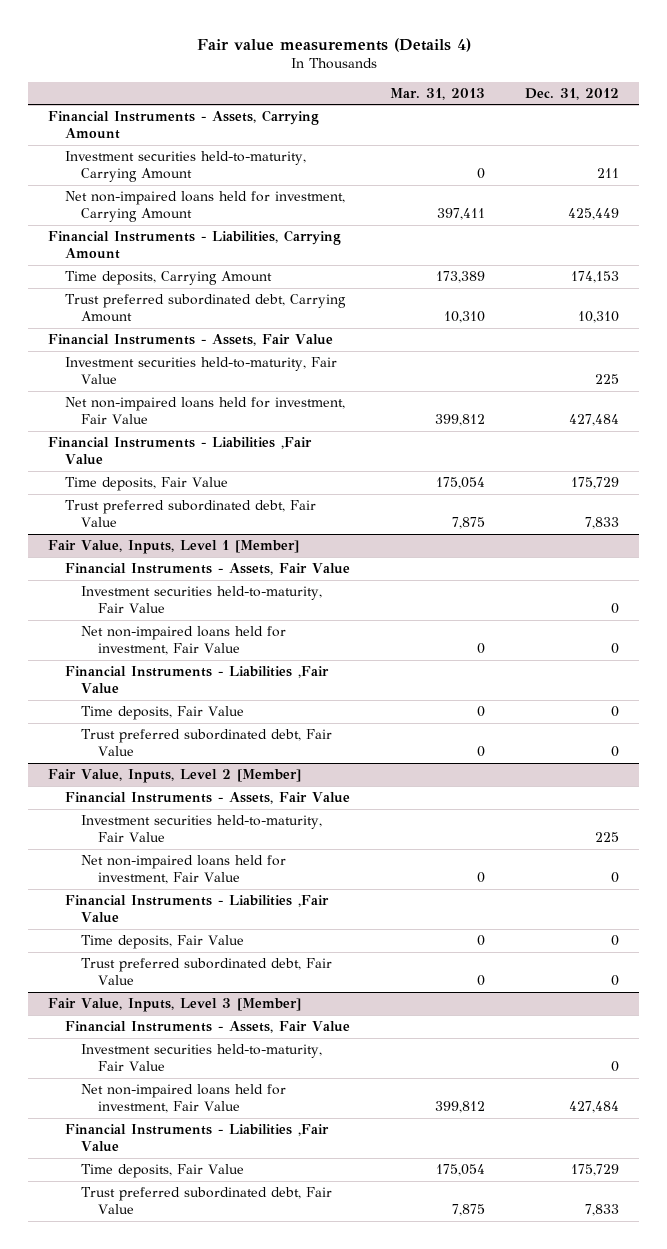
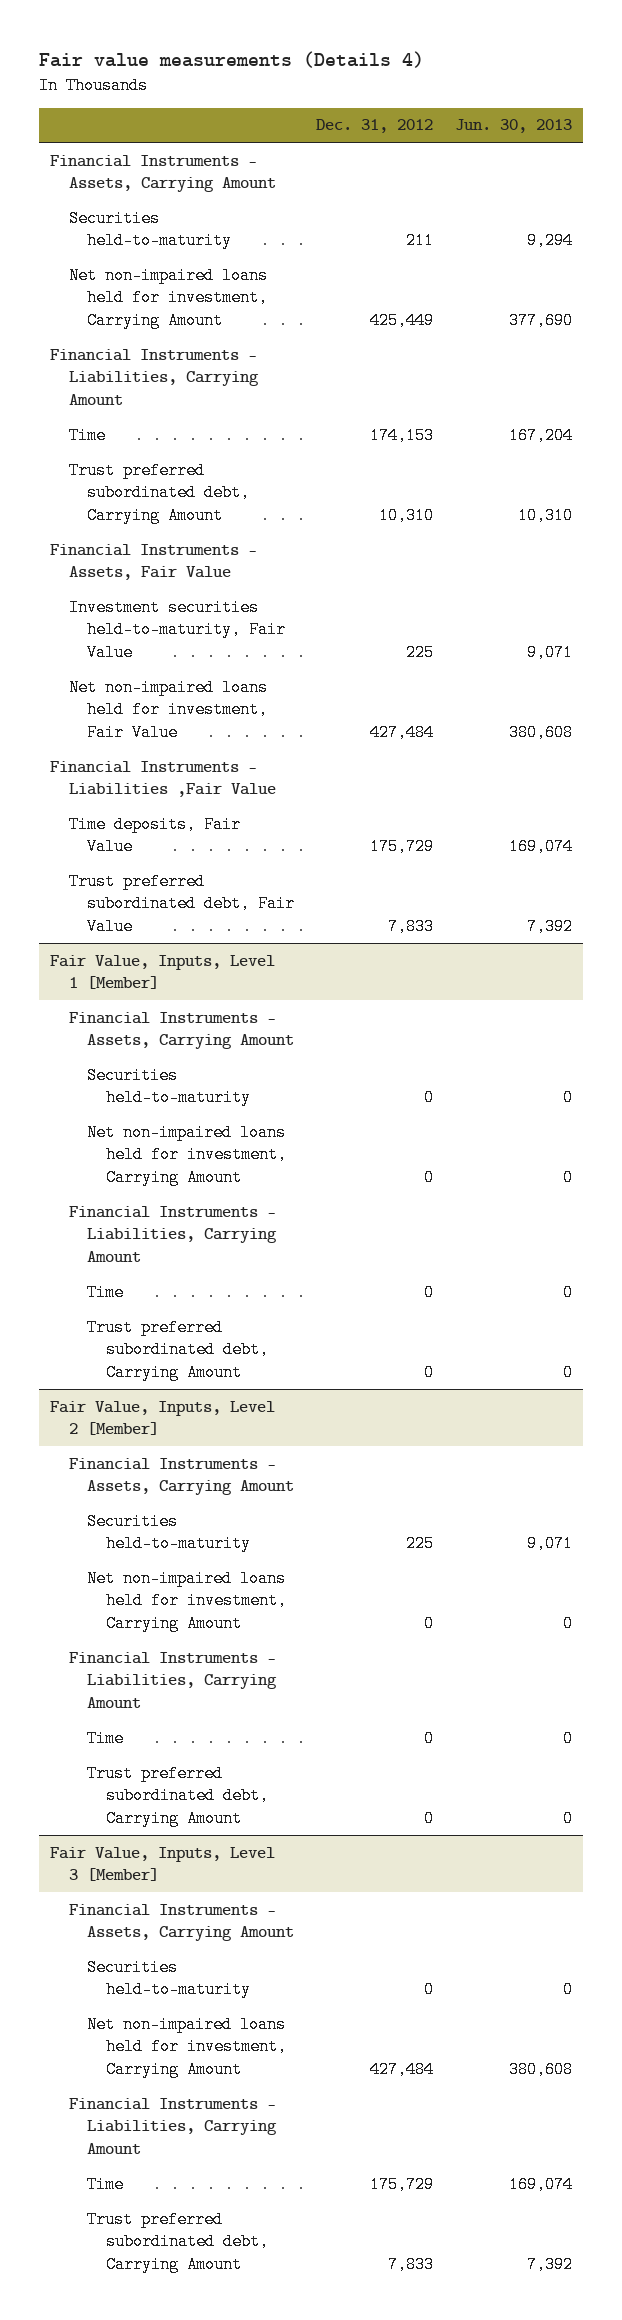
[389,87,485,100] Mar. 31, 2013 -> none
none -> [455,119,573,134] Jun. 30, 2013
[64,151,306,183] Investment securities held-to-maturity, Carrying Amount -> [68,209,233,250] Securities held-to-maturity
[64,271,272,286] Time deposits, Carrying Amount -> [68,426,106,444] Time
[64,563,350,576] Financial Instruments - Assets, Fair Value -> none
[64,666,329,695] Financial Instruments - Liabilities ,Fair Value -> none
[81,706,245,721] Time deposits, Fair Value -> none
none -> [68,1011,295,1050] Financial Instruments - Assets, Carrying Amount
[81,586,323,614] Investment securities held-to-maturity, Fair Value -> [87,1066,252,1107] Securities held-to-maturity
[81,626,287,656] Net non-impaired loans held for investment, Fair Value -> [87,1123,288,1187] Net non-impaired loans held for investment, Carrying Amount
none -> [68,1205,278,1263] Financial Instruments - Liabilities, Carrying Amount
none -> [87,1283,125,1301] Time
[81,729,333,757] Trust preferred subordinated debt, Fair Value -> [87,1318,270,1382] Trust preferred subordinated debt, Carrying Amount
[64,792,350,805] Financial Instruments - Assets, Fair Value -> none
[64,895,329,924] Financial Instruments - Liabilities ,Fair Value -> none
[81,935,245,950] Time deposits, Fair Value -> none
none -> [68,1457,295,1496] Financial Instruments - Assets, Carrying Amount
[81,815,323,843] Investment securities held-to-maturity, Fair Value -> [87,1512,252,1553] Securities held-to-maturity
[81,855,287,885] Net non-impaired loans held for investment, Fair Value -> [87,1569,288,1633] Net non-impaired loans held for investment, Carrying Amount
none -> [68,1651,278,1709] Financial Instruments - Liabilities, Carrying Amount
none -> [87,1729,125,1747] Time
[81,958,333,986] Trust preferred subordinated debt, Fair Value -> [87,1764,270,1828] Trust preferred subordinated debt, Carrying Amount
[64,1021,350,1034] Financial Instruments - Assets, Fair Value -> none
[64,1124,329,1153] Financial Instruments - Liabilities ,Fair Value -> none
none -> [68,1903,295,1942] Financial Instruments - Assets, Carrying Amount
[81,1044,323,1072] Investment securities held-to-maturity, Fair Value -> [87,1958,252,1999] Securities held-to-maturity
[81,1084,287,1114] Net non-impaired loans held for investment, Fair Value -> [87,2015,288,2079] Net non-impaired loans held for investment, Carrying Amount
none -> [68,2097,278,2155] Financial Instruments - Liabilities, Carrying Amount
[81,1164,245,1179] Time deposits, Fair Value -> [87,2175,125,2193] Time
[81,1187,333,1215] Trust preferred subordinated debt, Fair Value -> [87,2210,270,2274] Trust preferred subordinated debt, Carrying Amount

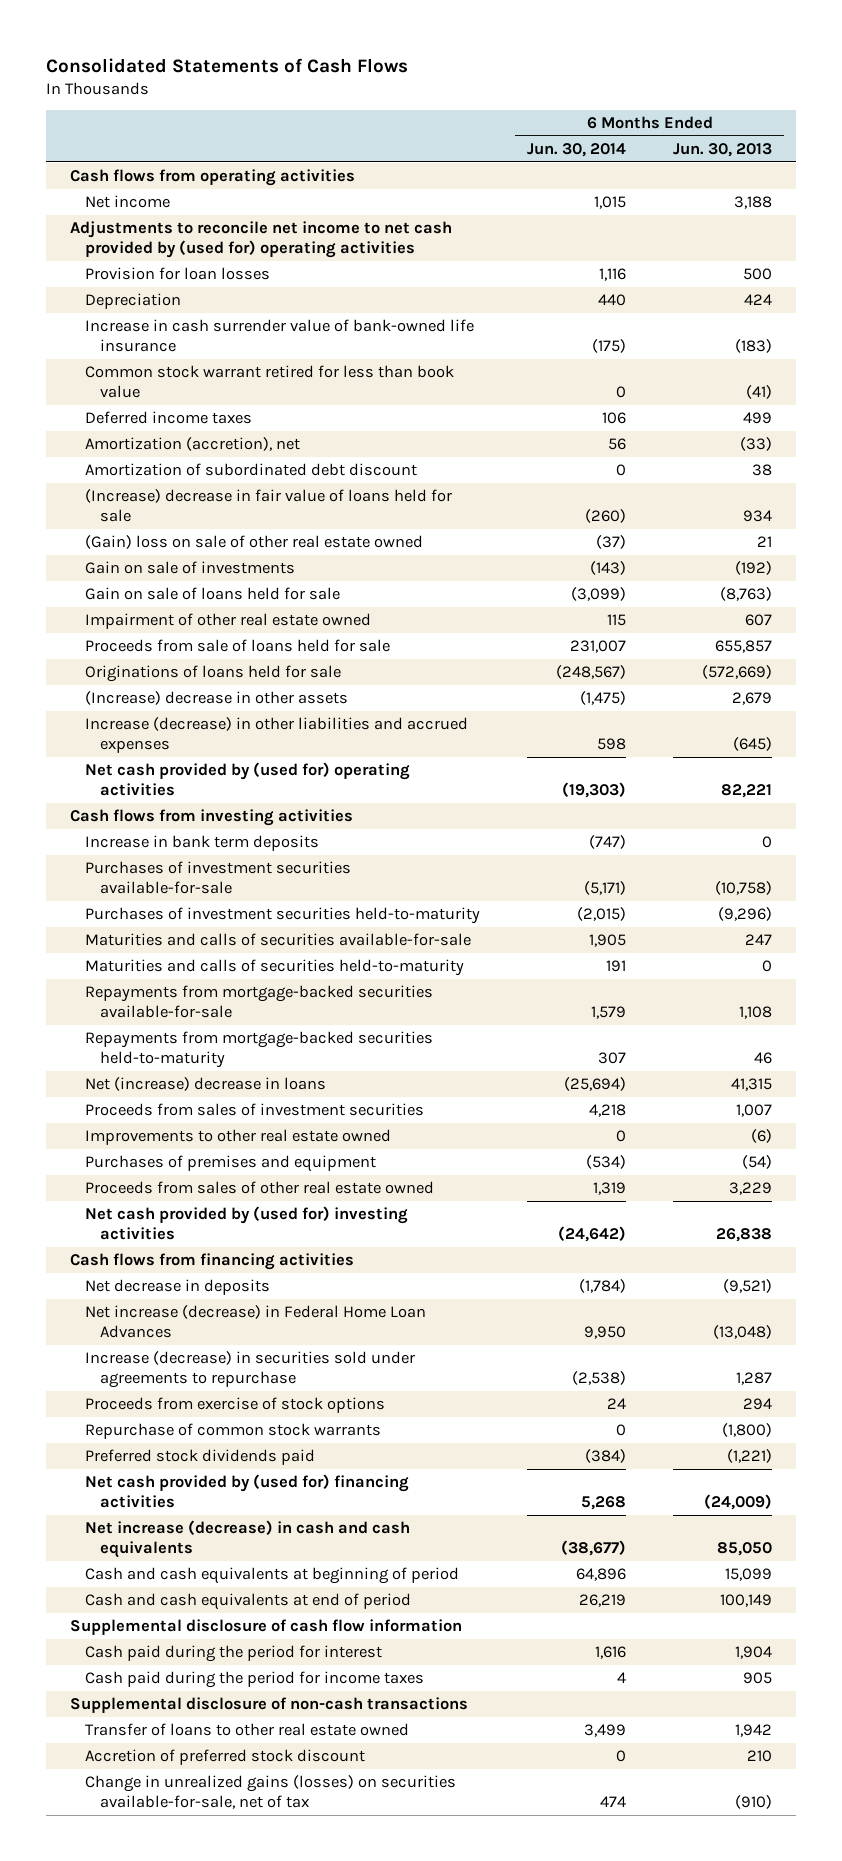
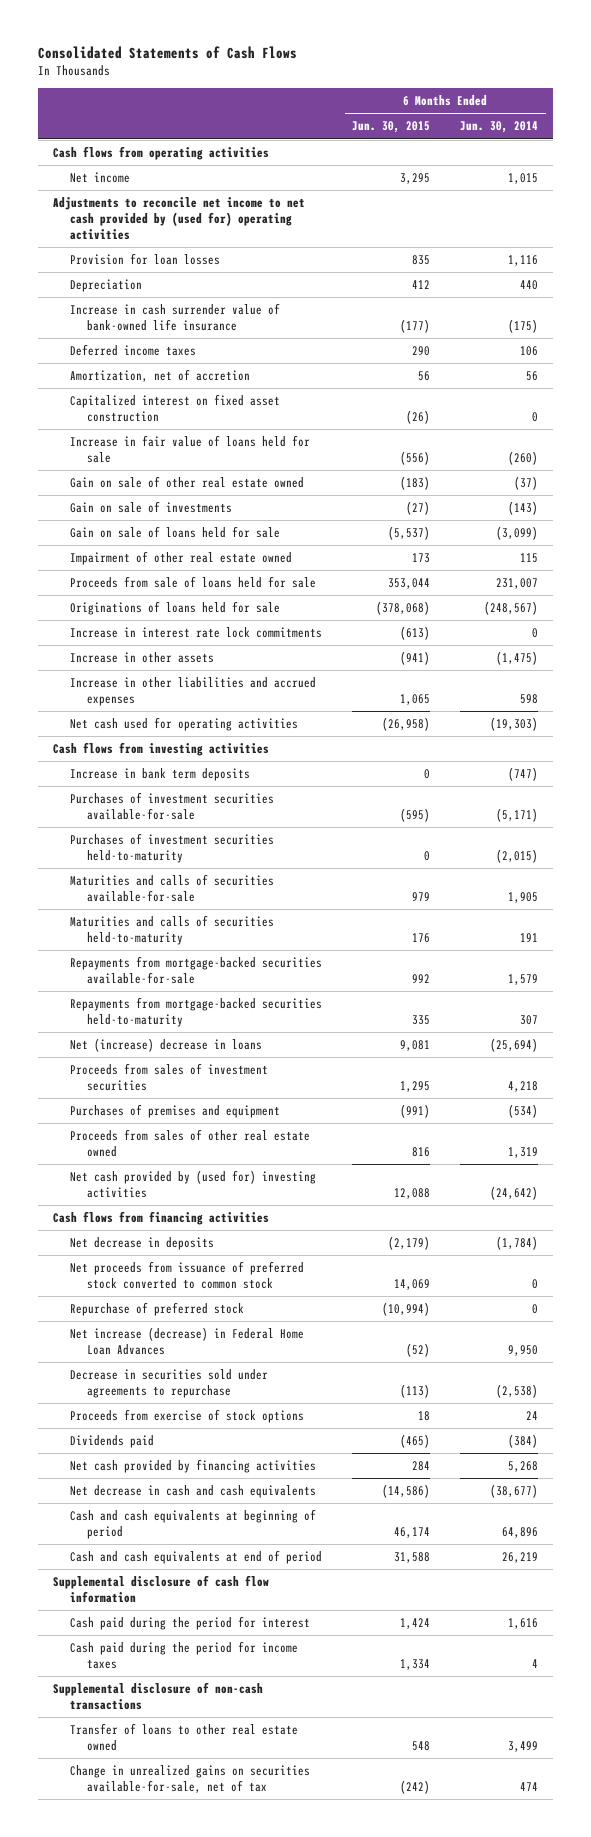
[673,142,773,157] Jun. 30, 2013 -> none
none -> [352,121,431,134] Jun. 30, 2015
[84,364,454,399] Common stock warrant retired for less than book value -> none
[84,462,417,476] Amortization of subordinated debt discount -> none
[84,436,300,451] Amortization (accretion), net -> [69,369,250,383] Amortization, net of accretion
none -> [69,394,280,423] Capitalized interest on fixed asset construction
[84,488,452,523] (Increase) decrease in fair value of loans held for sale -> [69,435,310,464] Increase in fair value of loans held for sale
[84,534,423,549] (Gain) loss on sale of other real estate owned -> [69,476,304,489] Gain on sale of other real estate owned
none -> [69,627,322,639] Increase in interest rate lock commitments
[84,690,348,705] (Increase) decrease in other assets -> [69,652,214,664] Increase in other assets
[84,716,468,754] Increase (decrease) in other liabilities and accrued expenses -> [69,677,316,707] Increase in other liabilities and accrued expenses
[84,761,410,797] Net cash provided by (used for) operating activities -> [69,717,298,732] Net cash used for operating activities
[84,1128,391,1145] Improvements to other real estate owned -> none
none -> [69,1261,304,1290] Net proceeds from issuance of preferred stock converted to common stock
none -> [69,1302,244,1317] Repurchase of preferred stock
[84,1350,415,1389] Increase (decrease) in securities sold under agreements to repurchase -> [69,1369,268,1399] Decrease in securities sold under agreements to repurchase
[84,1422,381,1439] Repurchase of common stock warrants -> none
[84,1448,315,1465] Preferred stock dividends paid -> [69,1435,154,1449] Dividends paid
[84,1473,409,1509] Net cash provided by (used for) financing activities -> [69,1459,316,1474] Net cash provided by financing activities
[84,1519,410,1559] Net increase (decrease) in cash and cash equivalents -> [69,1485,316,1499] Net decrease in cash and cash equivalents
[84,1748,365,1765] Accretion of preferred stock discount -> none
[84,1774,456,1810] Change in unrealized gains (losses) on securities available-for-sale, net of tax -> [69,1765,310,1794] Change in unrealized gains on securities available-for-sale, net of tax

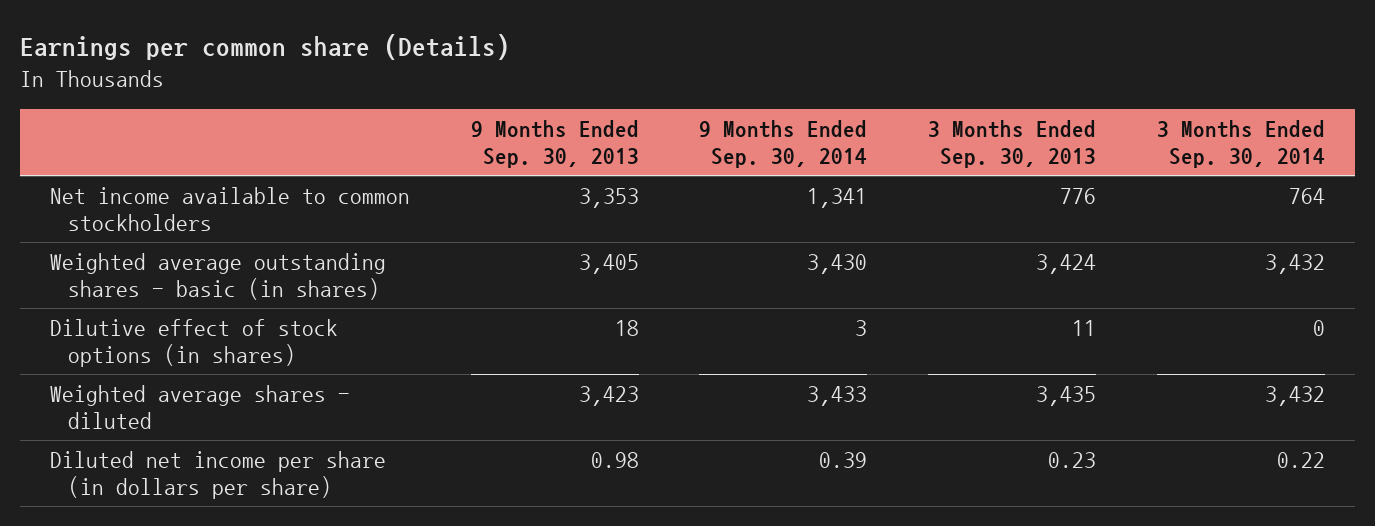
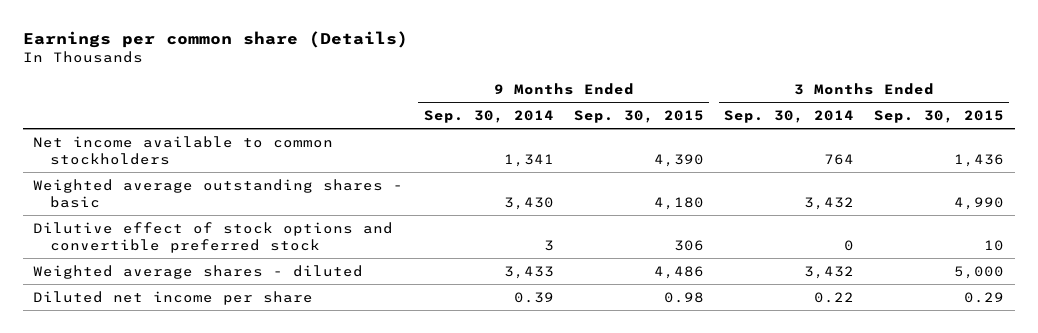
[470,120,639,168] 9 Months Ended Sep. 30, 2013 -> none
[928,120,1097,168] 3 Months Ended Sep. 30, 2013 -> none
none -> [573,110,704,124] Sep. 30, 2015
none -> [874,110,1005,124] Sep. 30, 2015
[50,253,387,300] Weighted average outstanding shares - basic (in shares) -> [33,178,404,209] Weighted average outstanding shares - basic
[50,319,339,367] Dilutive effect of stock options (in shares) -> [33,221,394,254] Dilutive effect of stock options and convertible preferred stock
[50,451,387,499] Diluted net income per share (in dollars per share) -> [33,290,314,305] Diluted net income per share

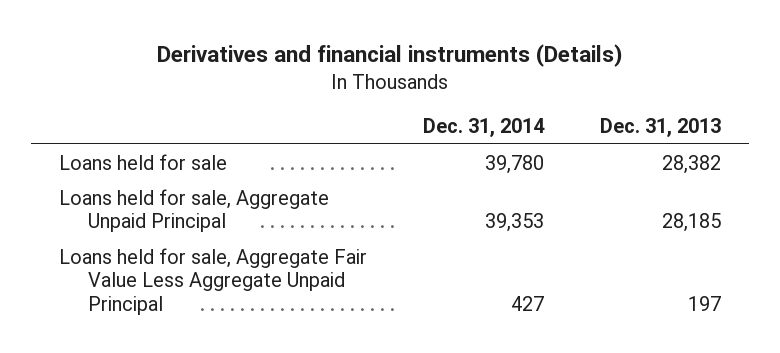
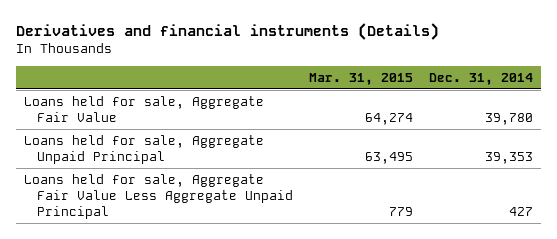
[600,118,722,138] Dec. 31, 2013 -> none
none -> [308,72,413,85] Mar. 31, 2015
[59,153,228,170] Loans held for sale -> [23,96,264,122] Loans held for sale, Aggregate Fair Value

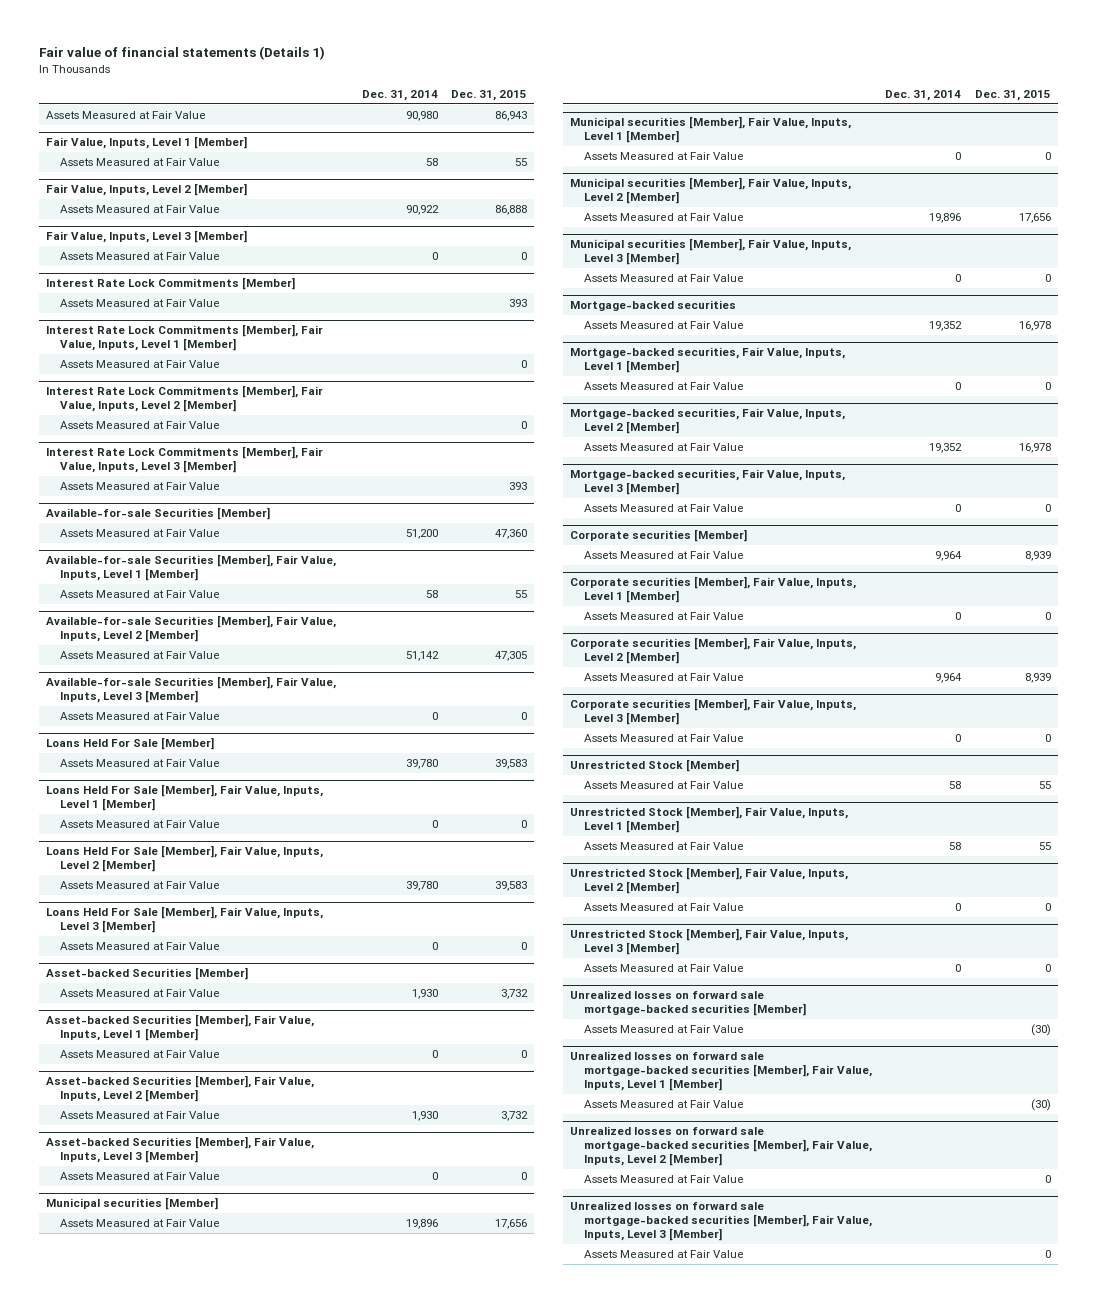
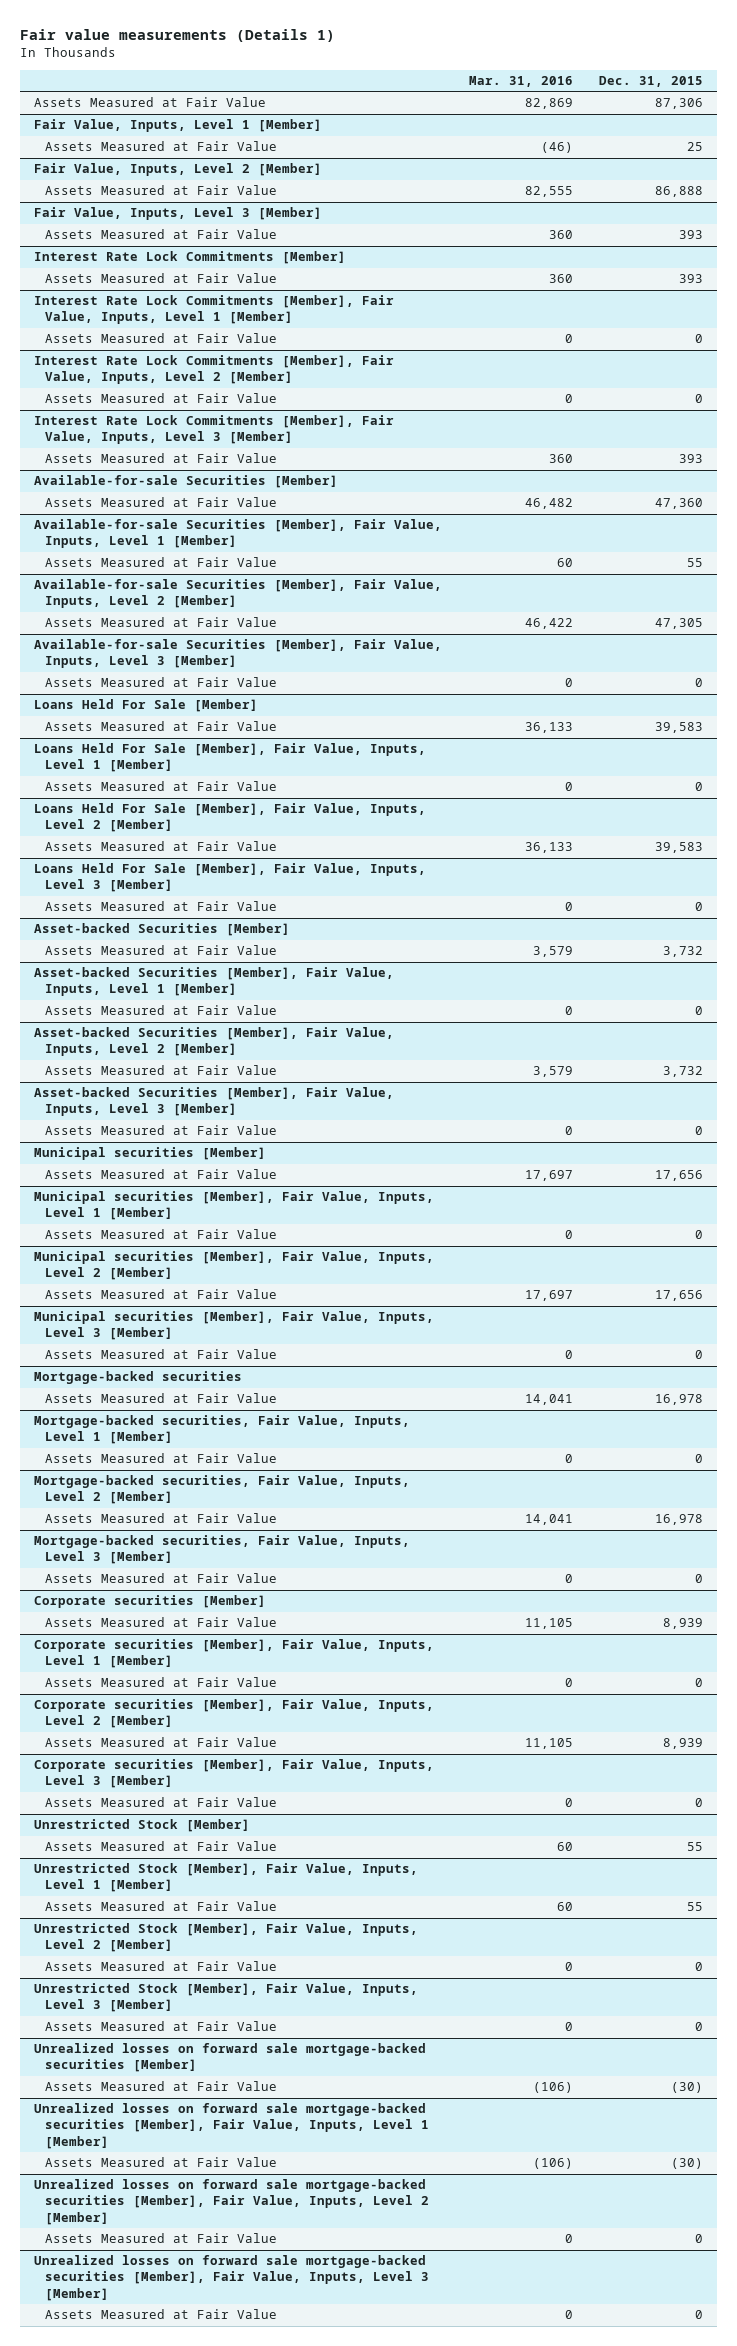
[39,45,326,60] Fair value of financial statements (Details 1) -> [20,28,336,42] Fair value measurements (Details 1)
[361,90,438,102] Dec. 31, 2014 -> none
none -> [468,76,573,88] Mar. 31, 2016
[495,110,528,121] 86,943 -> [655,98,704,110] 87,306
[515,157,528,166] 55 -> [687,142,704,152] 25
[521,251,528,260] 0 -> [679,230,704,240] 393

